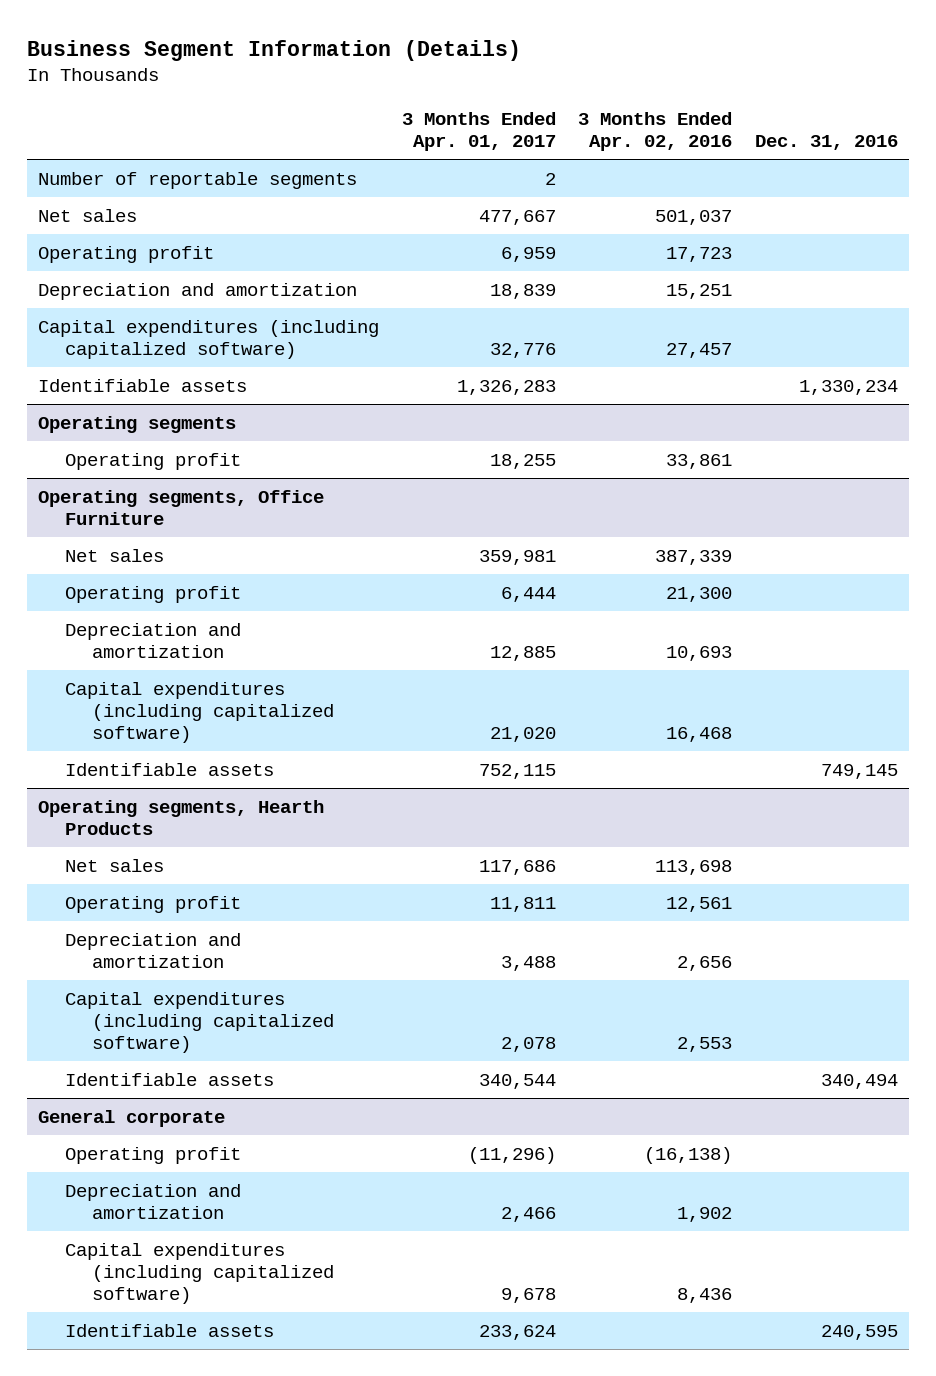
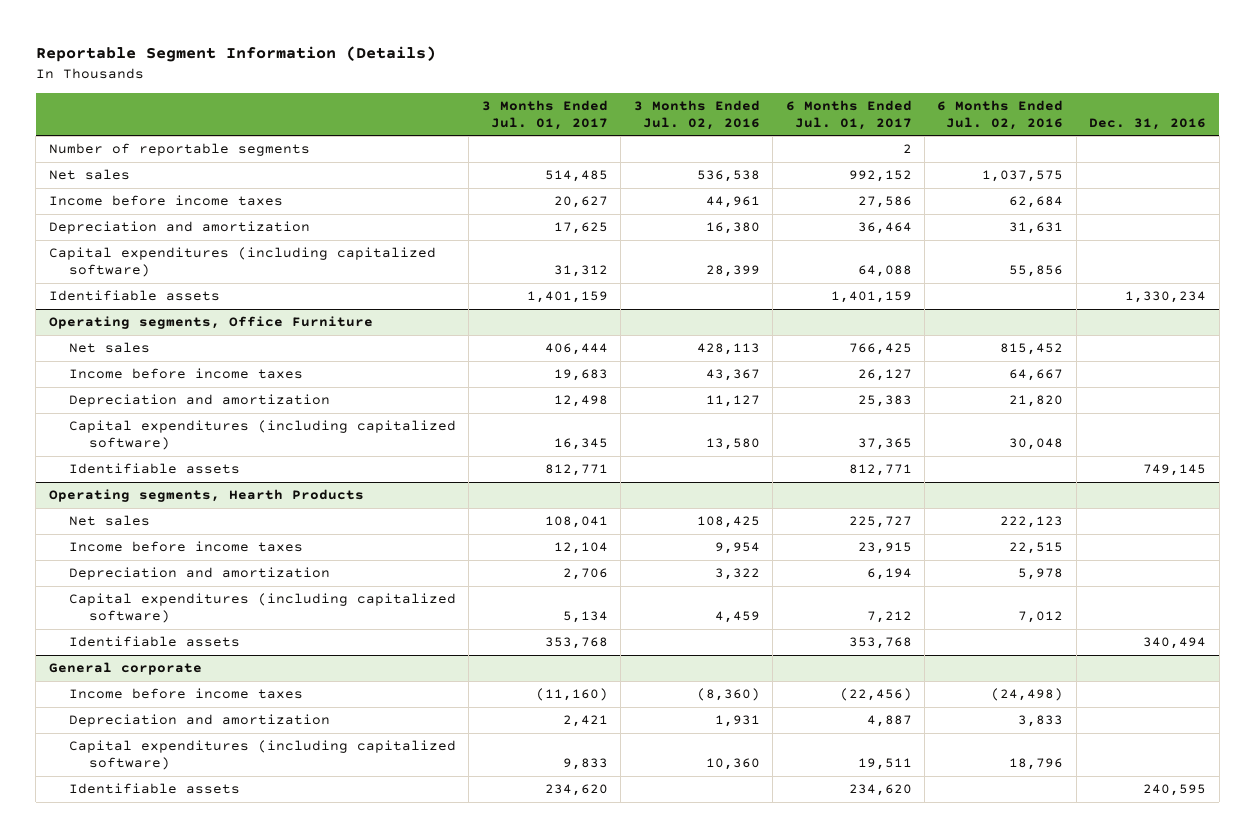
[26,39,521,61] Business Segment Information (Details) -> [35,46,436,63] Reportable Segment Information (Details)
[401,111,556,151] 3 Months Ended Apr. 01, 2017 -> none
[578,111,733,151] 3 Months Ended Apr. 02, 2016 -> none
none -> [481,99,608,130] 3 Months Ended Jul. 01, 2017
none -> [633,99,760,130] 3 Months Ended Jul. 02, 2016
none -> [785,99,912,130] 6 Months Ended Jul. 01, 2017
none -> [937,99,1064,130] 6 Months Ended Jul. 02, 2016
[37,245,214,263] Operating profit -> [48,195,283,207] Income before income taxes
[37,415,236,433] Operating segments -> none
[64,452,241,470] Operating profit -> none
[64,585,241,603] Operating profit -> [68,368,303,380] Income before income taxes
[64,895,241,913] Operating profit -> [68,541,303,553] Income before income taxes
[64,1146,241,1164] Operating profit -> [68,688,303,700] Income before income taxes

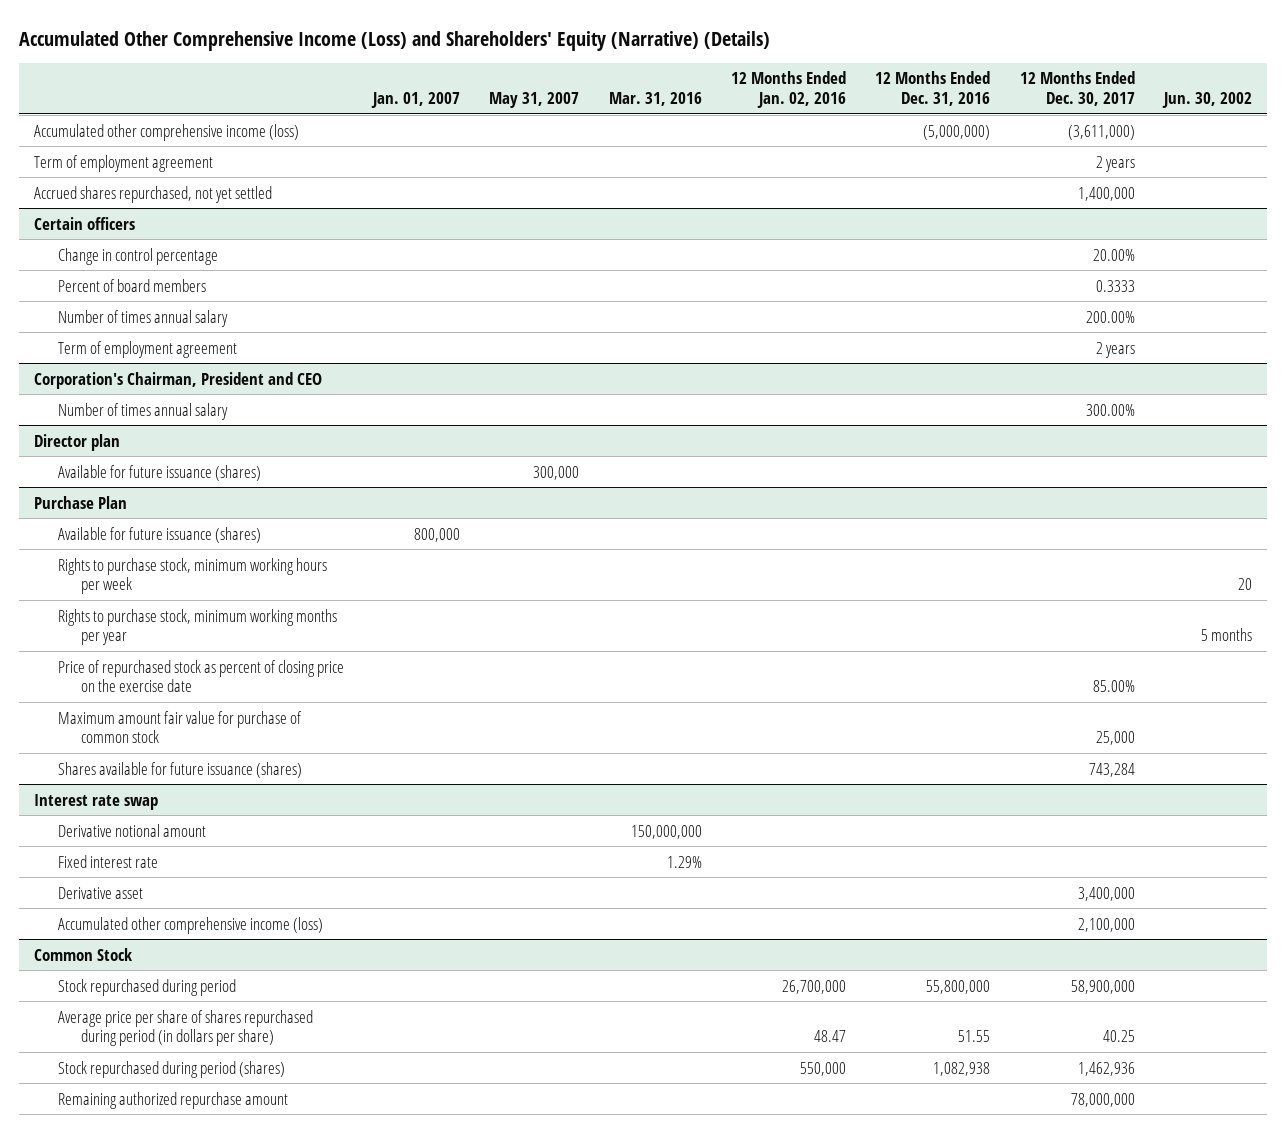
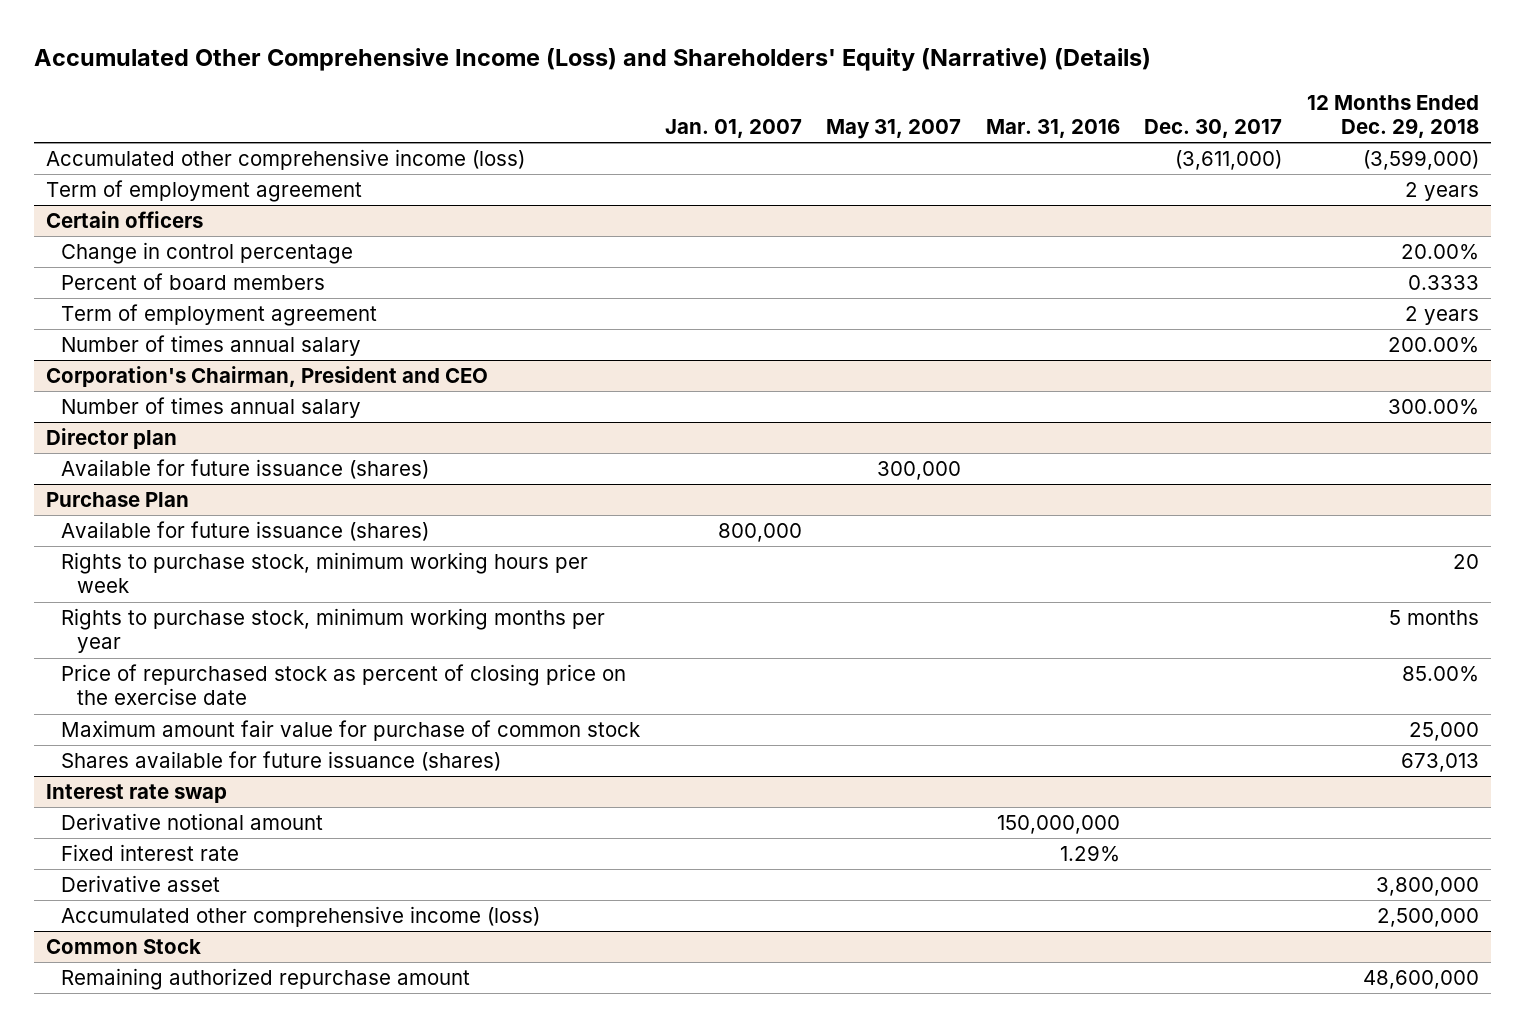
[731,71,847,109] 12 Months Ended Jan. 02, 2016 -> none
[875,71,991,107] 12 Months Ended Dec. 31, 2016 -> none
[1019,71,1135,107] 12 Months Ended Dec. 30, 2017 -> none
[1162,92,1253,109] Jun. 30, 2002 -> none
none -> [1144,118,1283,138] Dec. 30, 2017
none -> [1306,94,1479,138] 12 Months Ended Dec. 29, 2018
[34,185,273,203] Accrued shares repurchased, not yet settled -> none
[57,309,228,327] Number of times annual salary -> [61,335,362,357] Number of times annual salary
[57,978,236,996] Stock repurchased during period -> none
[57,1009,313,1047] Average price per share of shares repurchased during period (in dollars per share) -> none
[57,1060,285,1078] Stock repurchased during period (shares) -> none

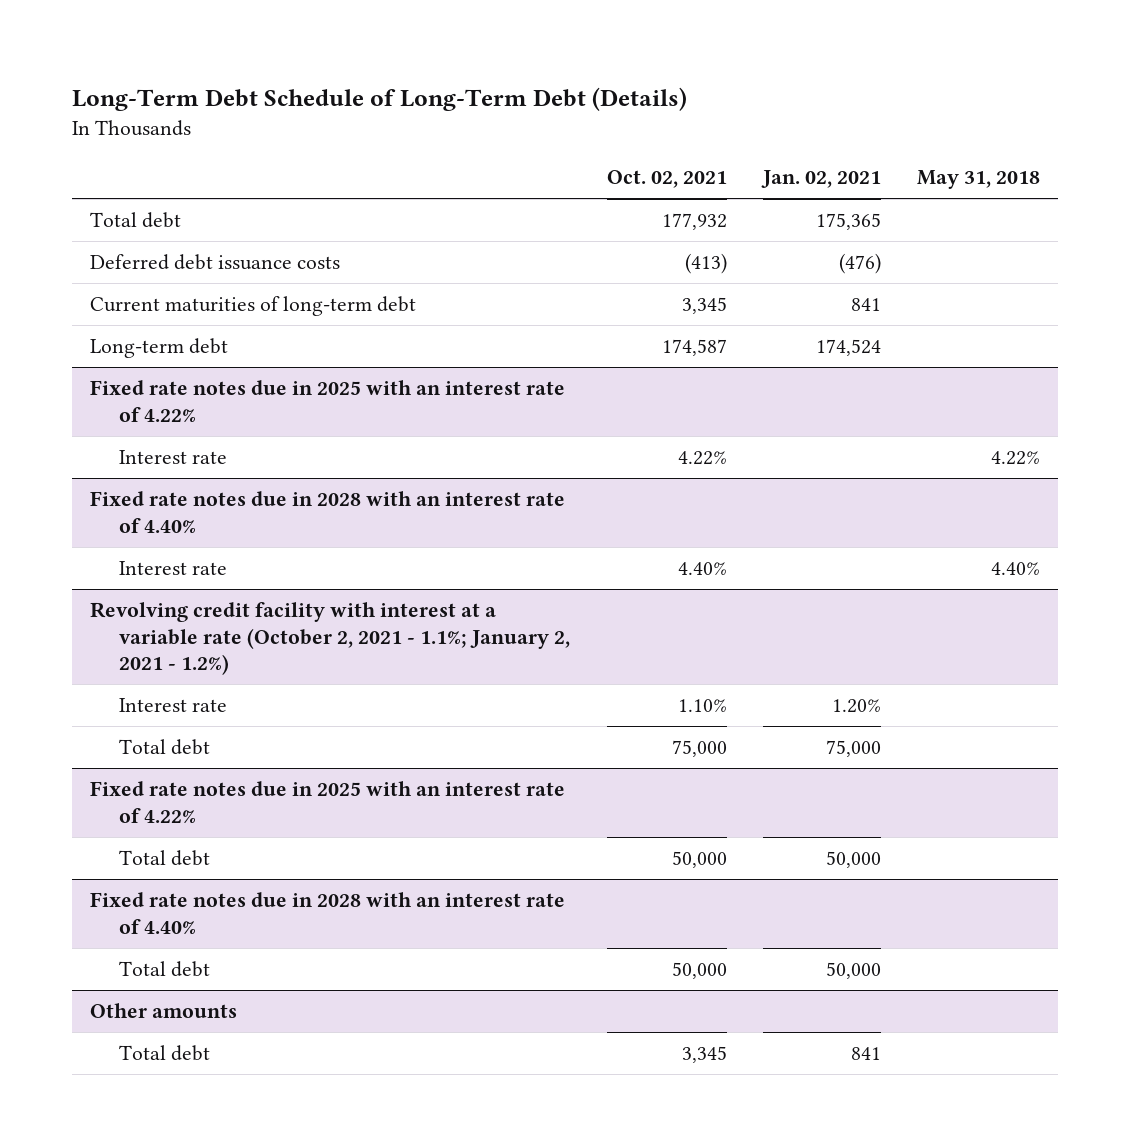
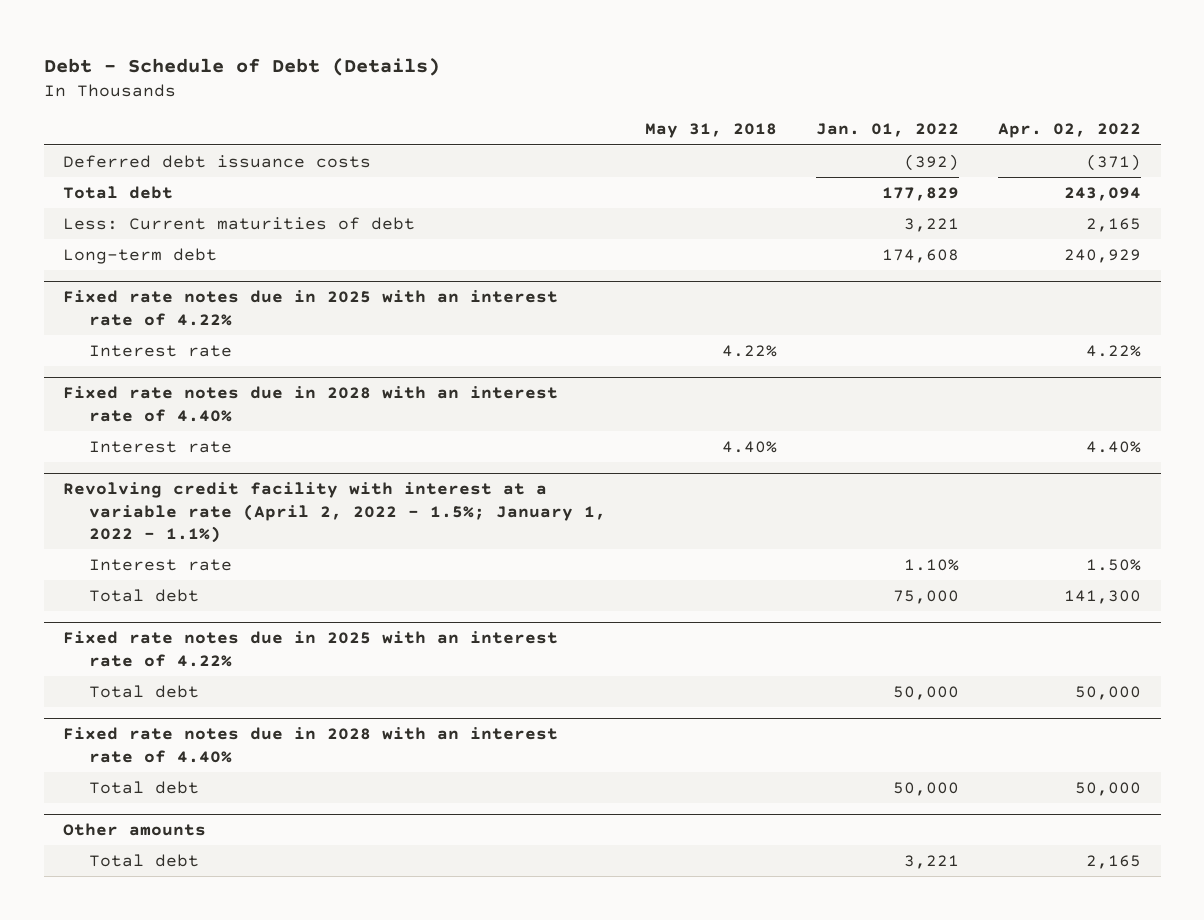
[72,86,688,111] Long-Term Debt Schedule of Long-Term Debt (Details) -> [43,57,440,76] Debt - Schedule of Debt (Details)
[606,170,727,189] Oct. 02, 2021 -> none
[760,170,881,189] Jan. 02, 2021 -> none
none -> [816,123,960,138] Jan. 01, 2022
none -> [998,123,1142,139] Apr. 02, 2022
[90,211,182,228] Total debt -> [63,185,174,199] Total debt
[90,295,417,316] Current maturities of long-term debt -> [63,216,416,230] Less: Current maturities of debt
[90,601,571,676] Revolving credit facility with interest at a variable rate (October 2, 2021 - 1.1%; January 2, 2021 - 1.2%) -> [63,481,607,544] Revolving credit facility with interest at a variable rate (April 2, 2022 - 1.5%; January 1, 2022 - 1.1%)

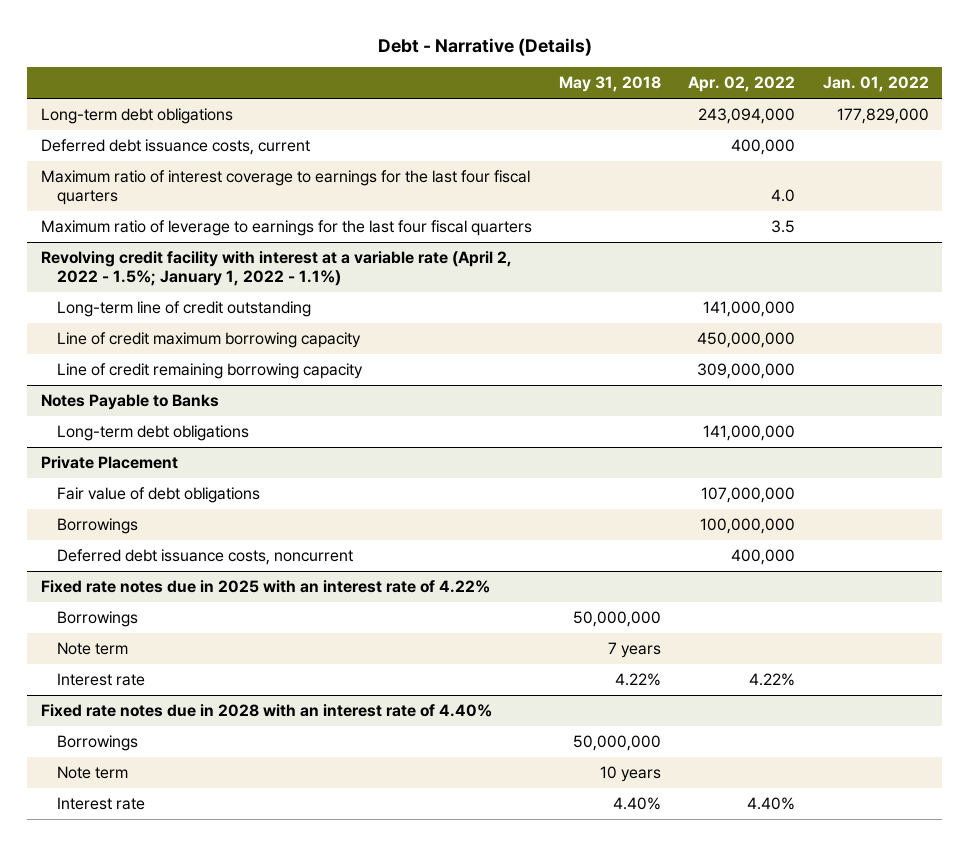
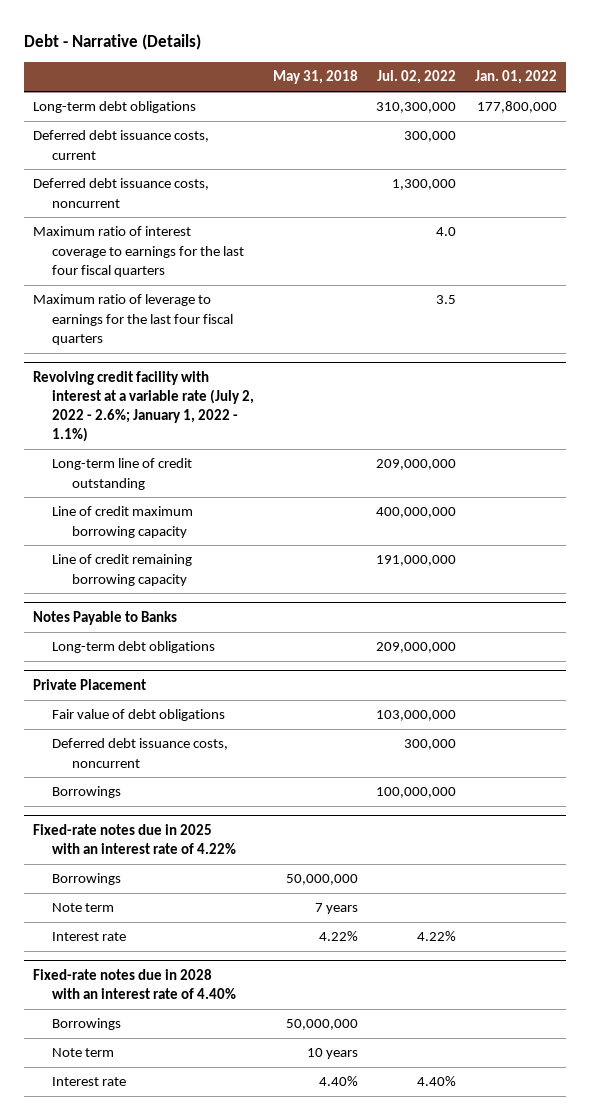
[688,76,796,93] Apr. 02, 2022 -> none
none -> [377,70,457,85] Jul. 02, 2022
[836,108,929,125] 177,829,000 -> [476,101,557,114] 177,800,000
none -> [33,178,210,208] Deferred debt issuance costs, noncurrent
[40,251,512,287] Revolving credit facility with interest at a variable rate (April 2, 2022 - 1.5%; January 1, 2022 - 1.1%) -> [33,371,255,443] Revolving credit facility with interest at a variable rate (July 2, 2022 - 2.6%; January 1, 2022 - 1.1%)
[56,518,138,535] Borrowings -> [52,786,122,799] Borrowings
[40,580,490,594] Fixed rate notes due in 2025 with an interest rate of 4.22% -> [33,824,237,855] Fixed-rate notes due in 2025 with an interest rate of 4.22%
[40,704,492,718] Fixed rate notes due in 2028 with an interest rate of 4.40% -> [33,969,237,1000] Fixed-rate notes due in 2028 with an interest rate of 4.40%

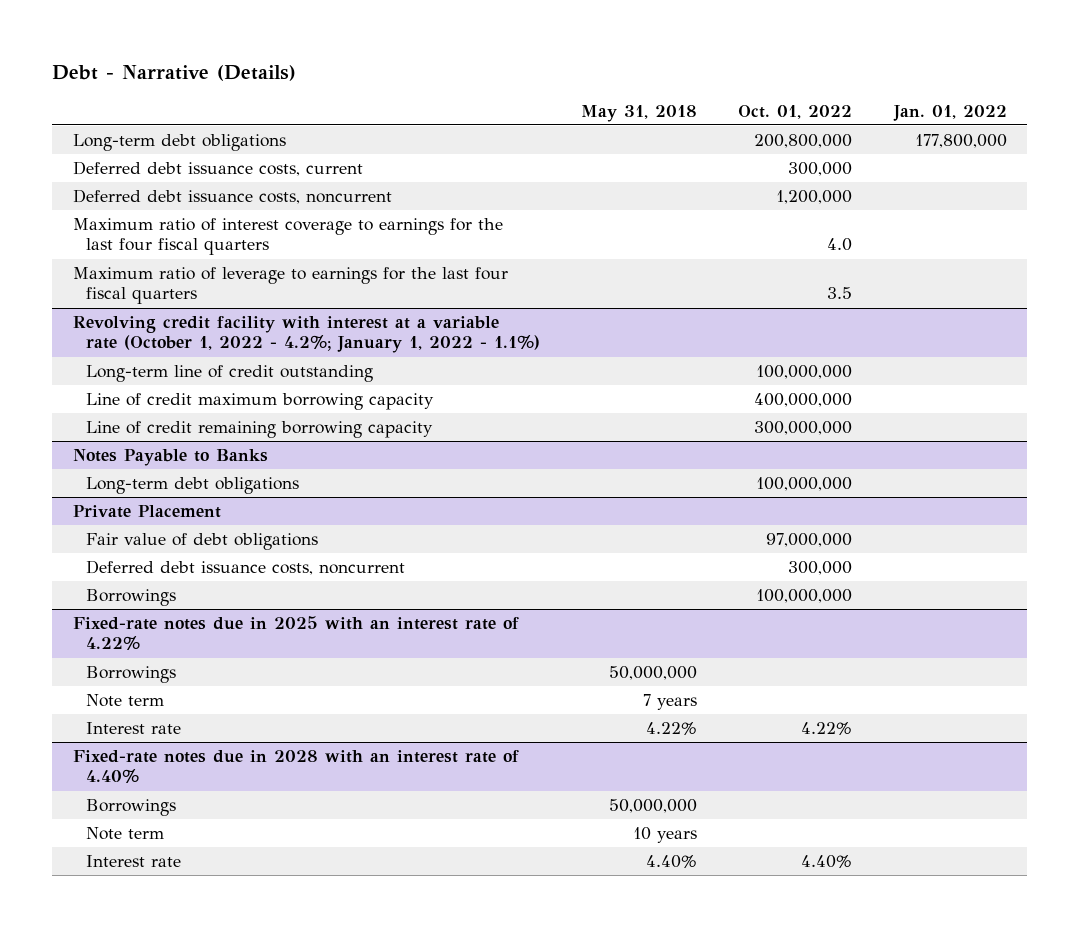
[377,70,457,85] Jul. 02, 2022 -> none
none -> [738,104,853,119] Oct. 01, 2022
[33,371,255,443] Revolving credit facility with interest at a variable rate (July 2, 2022 - 2.6%; January 1, 2022 - 1.1%) -> [72,316,540,354] Revolving credit facility with interest at a variable rate (October 1, 2022 - 4.2%; January 1, 2022 - 1.1%)

